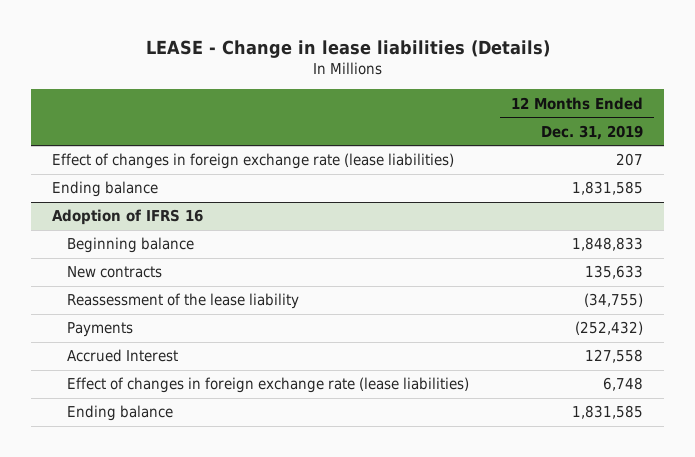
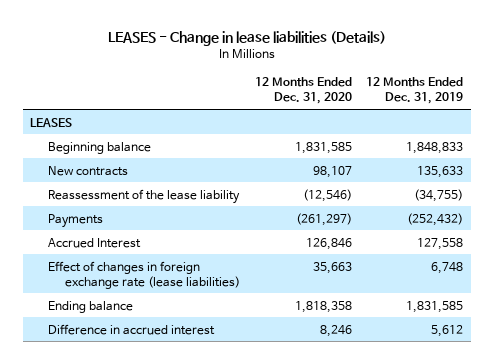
[145,40,550,59] LEASE - Change in lease liabilities (Details) -> [107,30,386,46] LEASES - Change in lease liabilities (Details)
none -> [254,77,352,105] 12 Months Ended Dec. 31, 2020
[52,153,455,170] Effect of changes in foreign exchange rate (lease liabilities) -> none
[52,181,159,198] Ending balance -> none
[52,209,204,226] Adoption of IFRS 16 -> none
none -> [30,117,73,128] LEASES
none -> [47,323,215,335] Difference in accrued interest

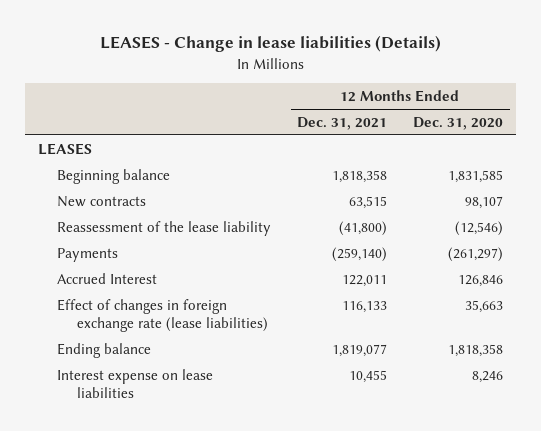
[366,77,464,105] 12 Months Ended Dec. 31, 2019 -> none
none -> [297,116,388,130] Dec. 31, 2021
[47,323,215,335] Difference in accrued interest -> [57,368,214,398] Interest expense on lease liabilities

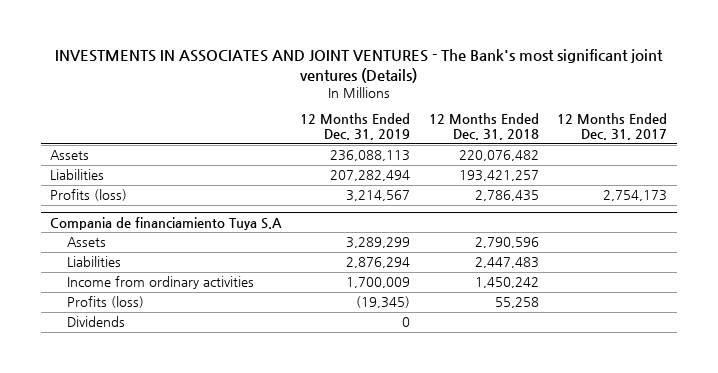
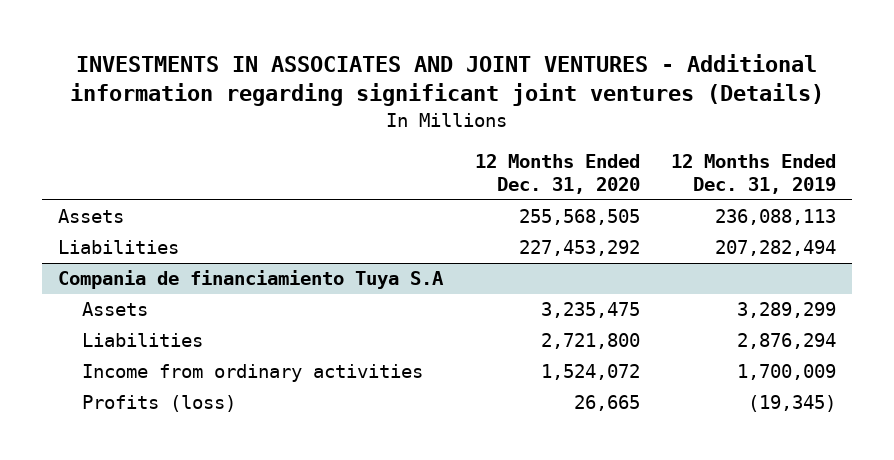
[54,49,663,83] INVESTMENTS IN ASSOCIATES AND JOINT VENTURES - The Bank's most significant joint ventures (Details) -> [70,53,825,107] INVESTMENTS IN ASSOCIATES AND JOINT VENTURES - Additional information regarding significant joint ventures (Details)
[428,113,539,141] 12 Months Ended Dec. 31, 2018 -> none
[557,113,668,141] 12 Months Ended Dec. 31, 2017 -> none
none -> [474,153,640,195] 12 Months Ended Dec. 31, 2020
[50,189,128,202] Profits (loss) -> none
[67,316,126,328] Dividends -> none

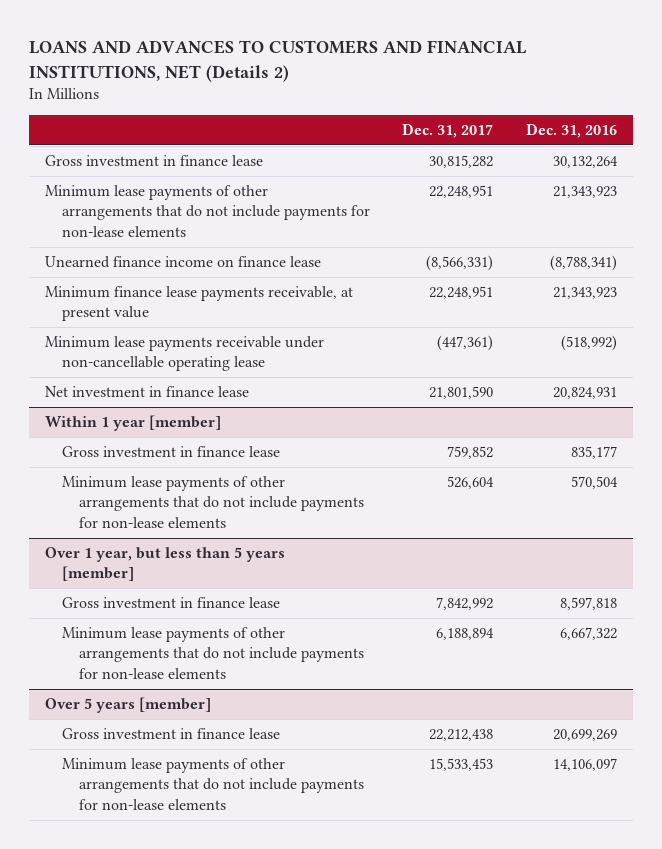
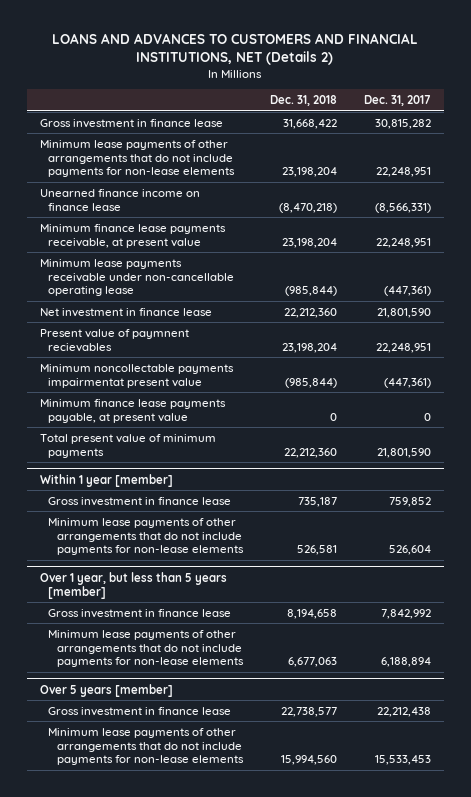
[525,123,617,139] Dec. 31, 2016 -> none
none -> [269,95,337,107] Dec. 31, 2018
none -> [40,328,190,352] Present value of paymnent recievables
none -> [40,363,235,388] Minimum noncollectable payments impairmentat present value
none -> [40,398,227,423] Minimum finance lease payments payable, at present value
none -> [40,433,217,458] Total present value of minimum payments

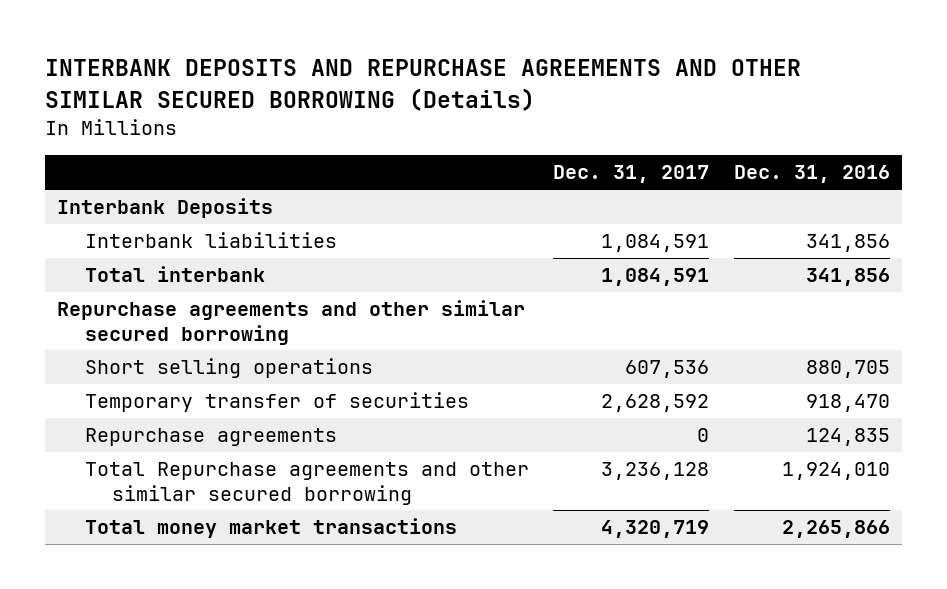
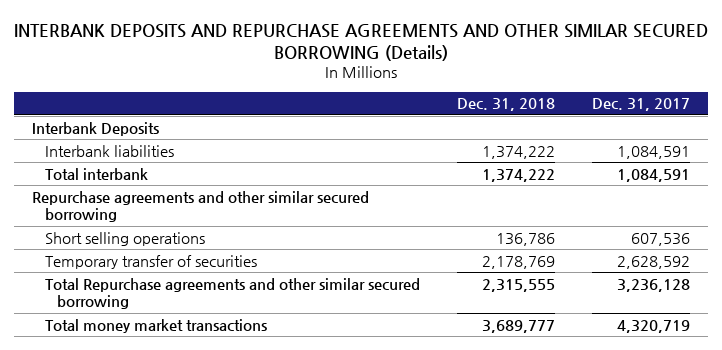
[733,165,890,184] Dec. 31, 2016 -> none
none -> [456,98,555,112] Dec. 31, 2018
[84,428,337,447] Repurchase agreements -> none

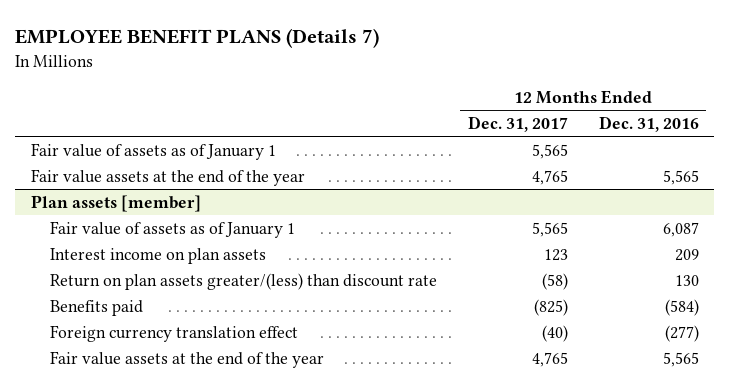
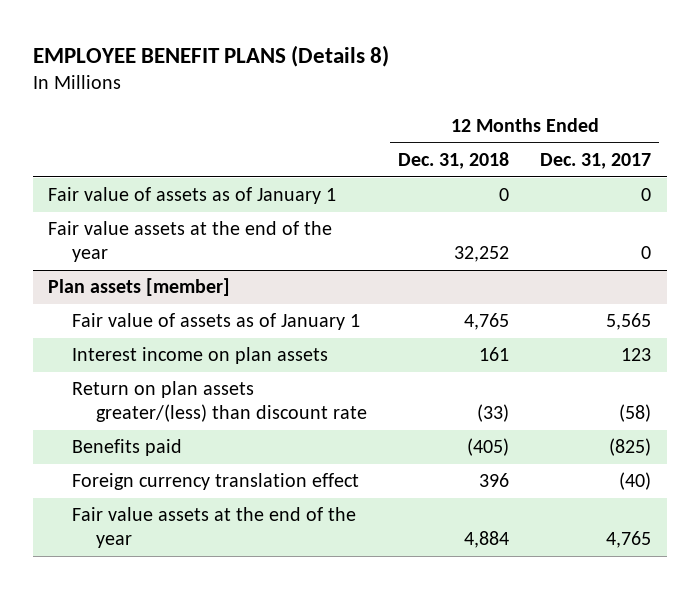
[15,28,380,49] EMPLOYEE BENEFIT PLANS (Details 7) -> [32,45,389,68] EMPLOYEE BENEFIT PLANS (Details 8)
[598,116,699,133] Dec. 31, 2016 -> none
none -> [397,152,509,170] Dec. 31, 2018
[531,143,568,159] 5,565 -> [641,188,652,202] 0
[531,169,568,185] 4,765 -> [641,246,652,260] 0

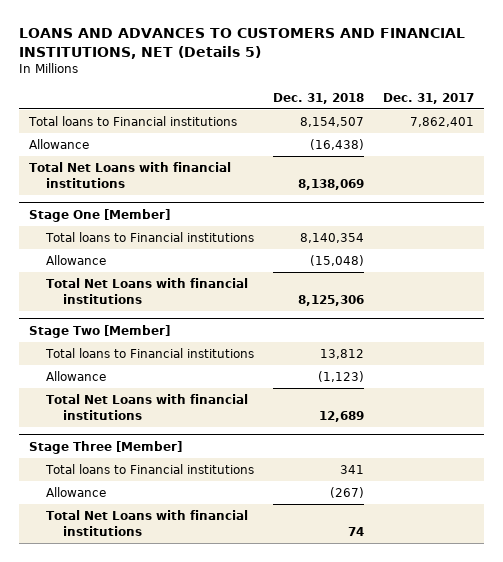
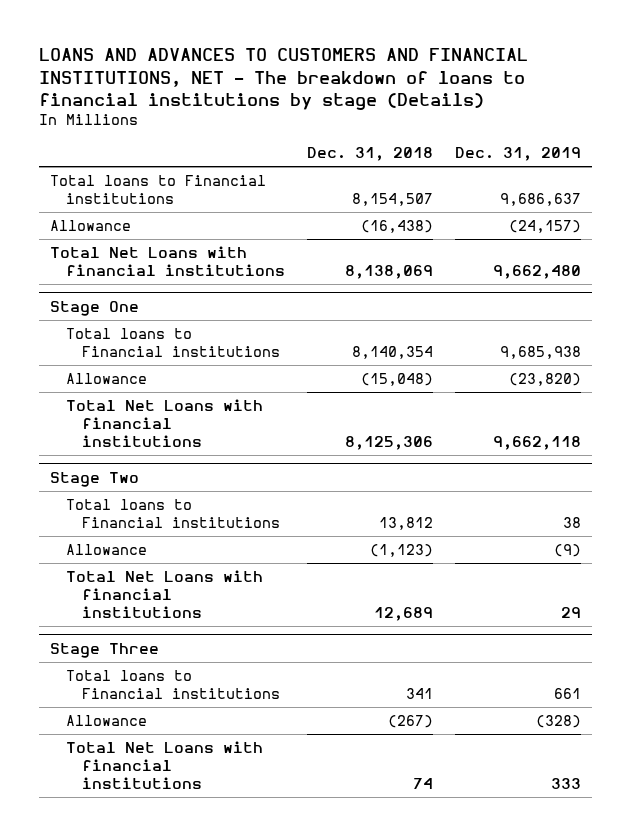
[19,28,466,60] LOANS AND ADVANCES TO CUSTOMERS AND FINANCIAL INSTITUTIONS, NET (Details 5) -> [39,48,529,110] LOANS AND ADVANCES TO CUSTOMERS AND FINANCIAL INSTITUTIONS, NET - The breakdown of loans to financial institutions by stage (Details)
[383,92,475,104] Dec. 31, 2017 -> none
none -> [455,147,582,162] Dec. 31, 2019
[29,208,171,222] Stage One [Member] -> [50,300,140,316] Stage One
[29,324,171,338] Stage Two [Member] -> [50,471,140,487] Stage Two
[29,440,183,454] Stage Three [Member] -> [50,642,160,658] Stage Three

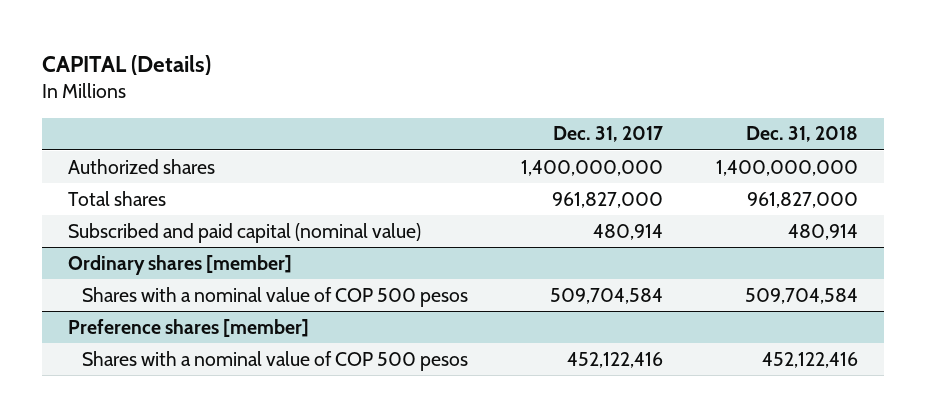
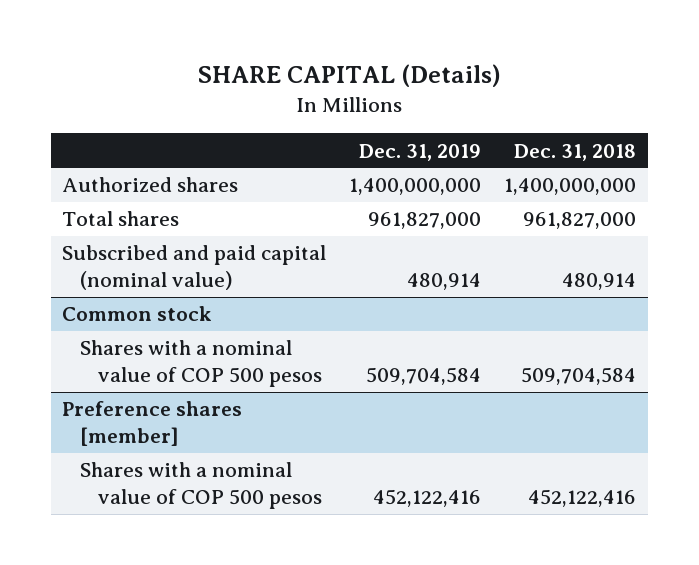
[41,54,211,75] CAPITAL (Details) -> [198,64,502,88] SHARE CAPITAL (Details)
[552,126,663,143] Dec. 31, 2017 -> none
none -> [359,143,482,161] Dec. 31, 2019
[67,254,292,275] Ordinary shares [member] -> [62,306,213,322] Common stock

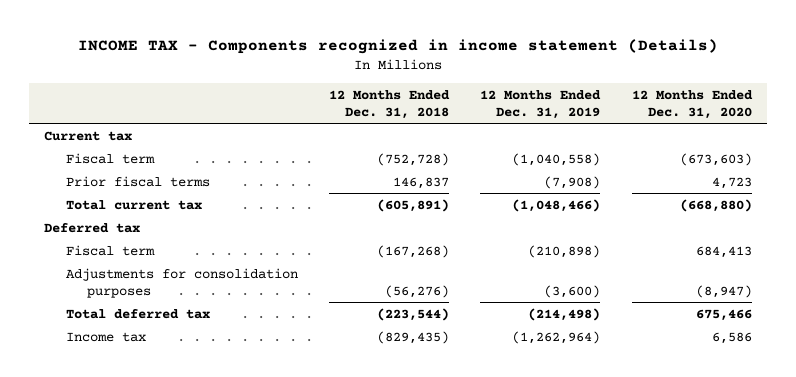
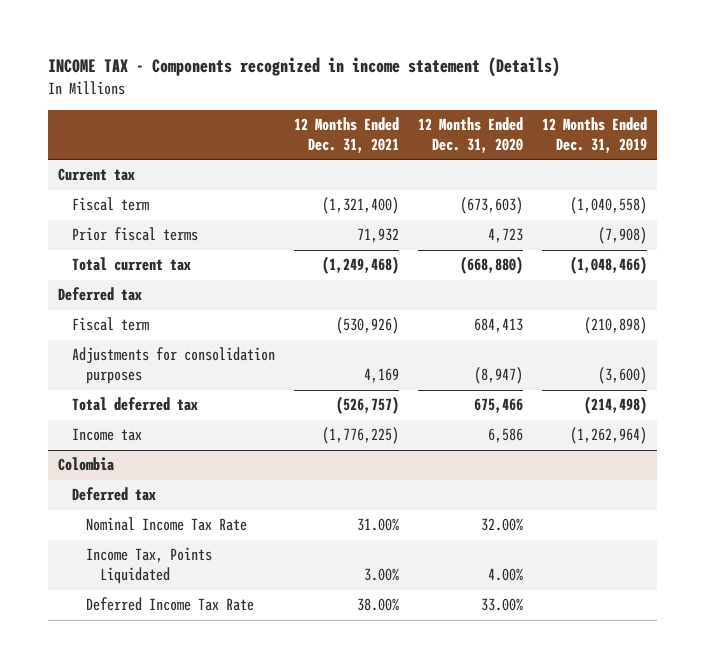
[329,89,451,119] 12 Months Ended Dec. 31, 2018 -> none
none -> [293,116,399,153] 12 Months Ended Dec. 31, 2021
none -> [57,457,115,472] Colombia
none -> [71,487,156,502] Deferred tax
none -> [85,517,247,532] Nominal Income Tax Rate
none -> [85,547,212,585] Income Tax, Points Liquidated
none -> [85,597,254,612] Deferred Income Tax Rate

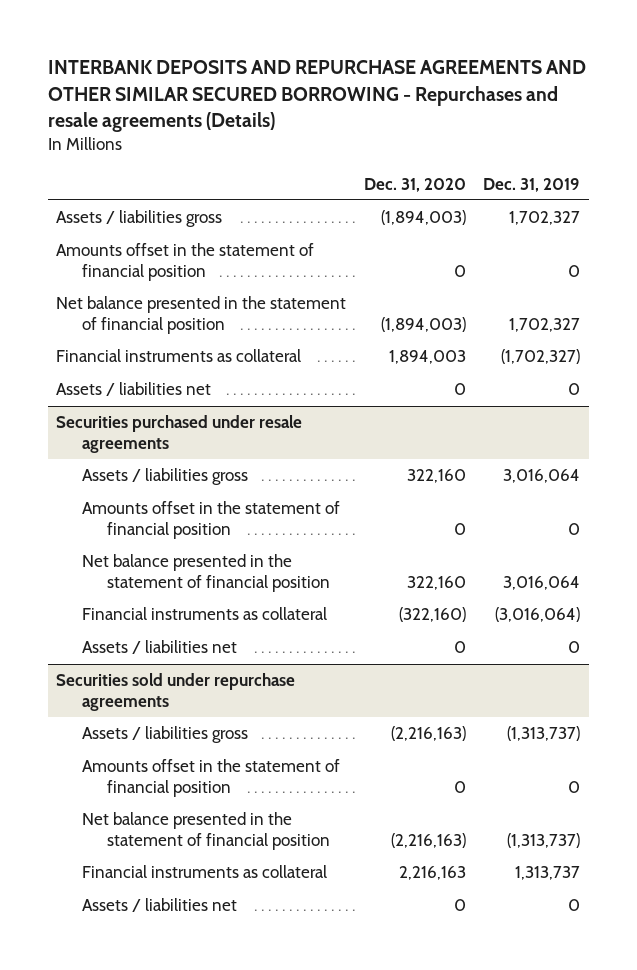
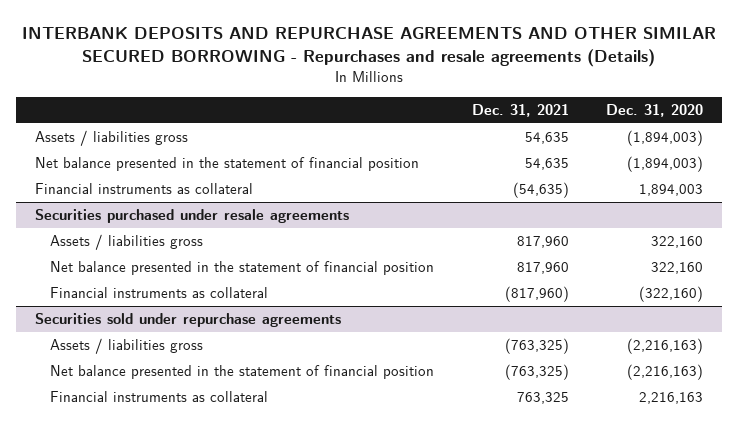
[483,177,581,192] Dec. 31, 2019 -> none
none -> [471,103,569,117] Dec. 31, 2021
[56,243,315,281] Amounts offset in the statement of financial position -> none
[56,382,212,397] Assets / liabilities net -> none
[81,501,340,539] Amounts offset in the statement of financial position -> none
[81,640,237,655] Assets / liabilities net -> none
[81,759,340,797] Amounts offset in the statement of financial position -> none
[81,898,237,913] Assets / liabilities net -> none

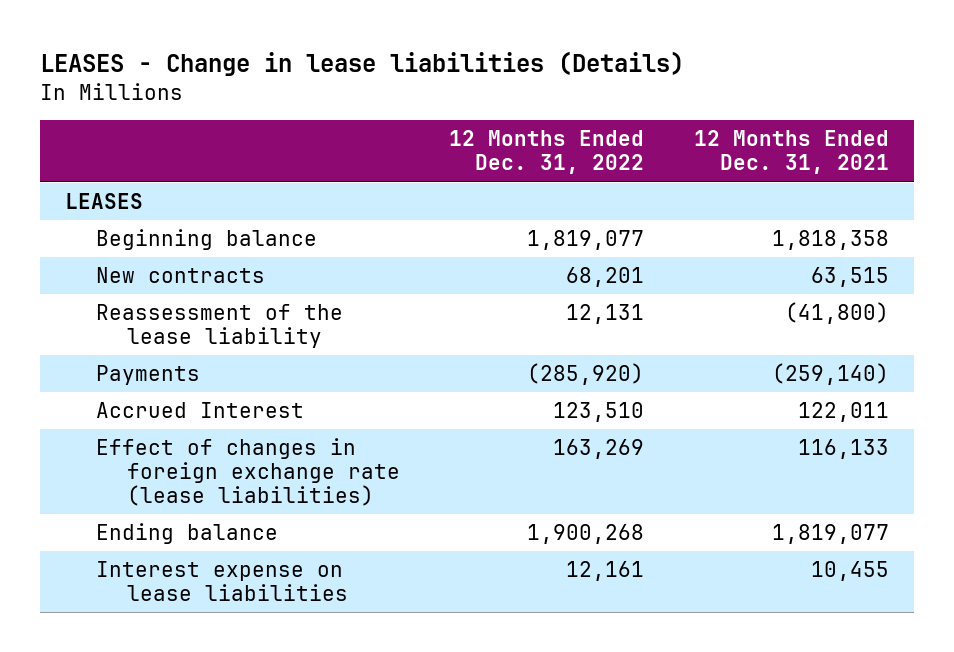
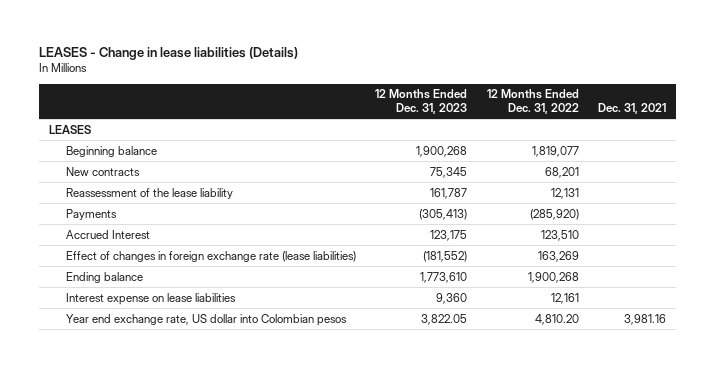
[693,130,889,175] 12 Months Ended Dec. 31, 2021 -> none
none -> [375,89,468,115] 12 Months Ended Dec. 31, 2023
none -> [598,103,667,115] Dec. 31, 2021
none -> [65,313,347,326] Year end exchange rate, US dollar into Colombian pesos

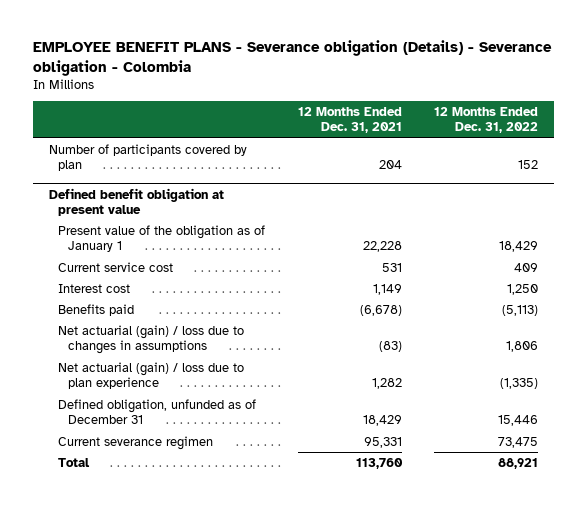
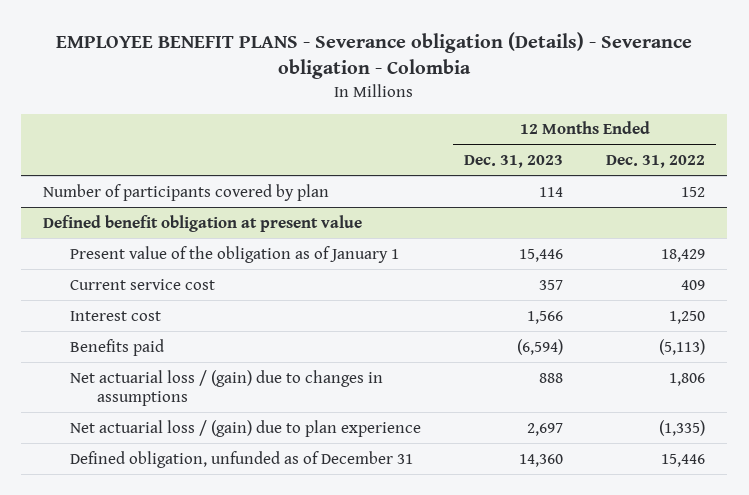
[297,106,402,134] 12 Months Ended Dec. 31, 2021 -> none
none -> [464,155,564,169] Dec. 31, 2023
[58,324,245,355] Net actuarial (gain) / loss due to changes in assumptions -> [70,369,384,407] Net actuarial loss / (gain) due to changes in assumptions
[58,361,245,390] Net actuarial (gain) / loss due to plan experience -> [70,419,422,437] Net actuarial loss / (gain) due to plan experience
[58,435,214,450] Current severance regimen -> none
[58,457,91,467] Total -> none

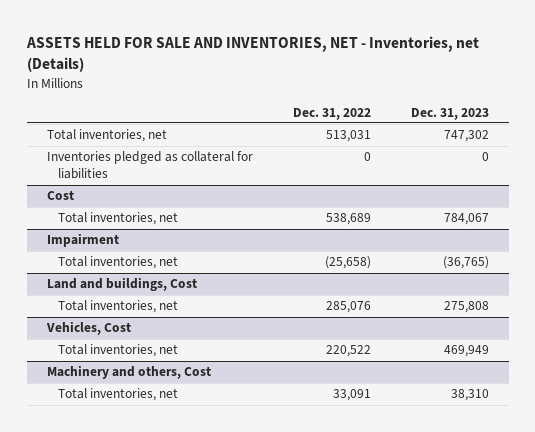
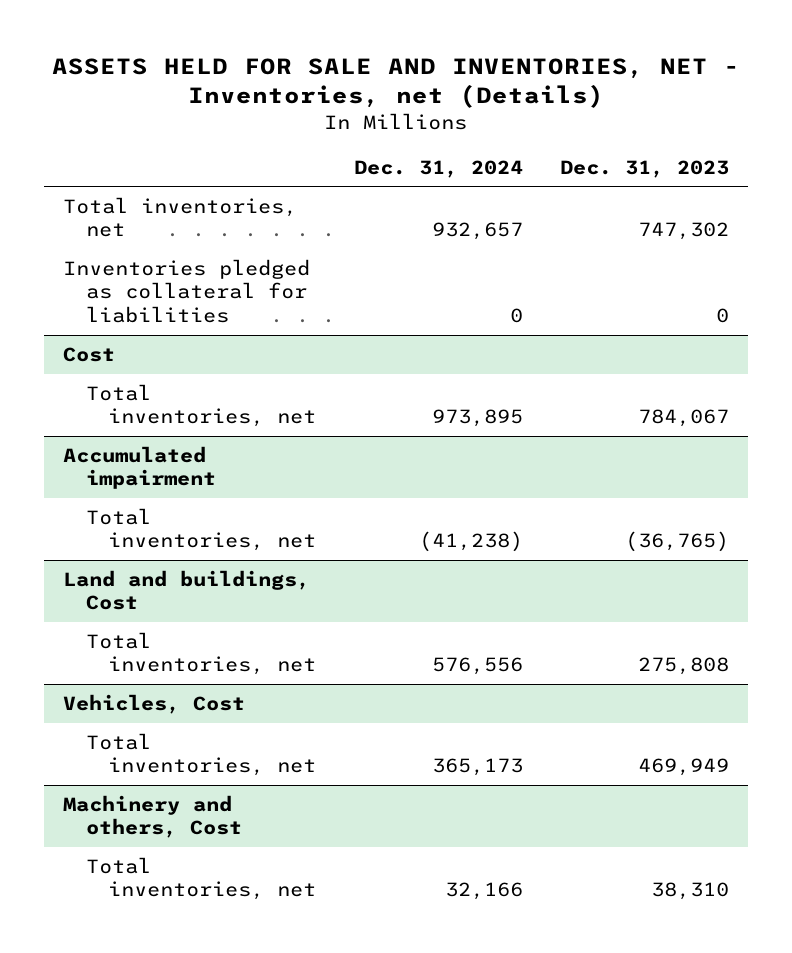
[292,107,371,120] Dec. 31, 2022 -> none
none -> [353,159,523,178] Dec. 31, 2024
[46,233,119,248] Impairment -> [62,445,216,490] Accumulated impairment

